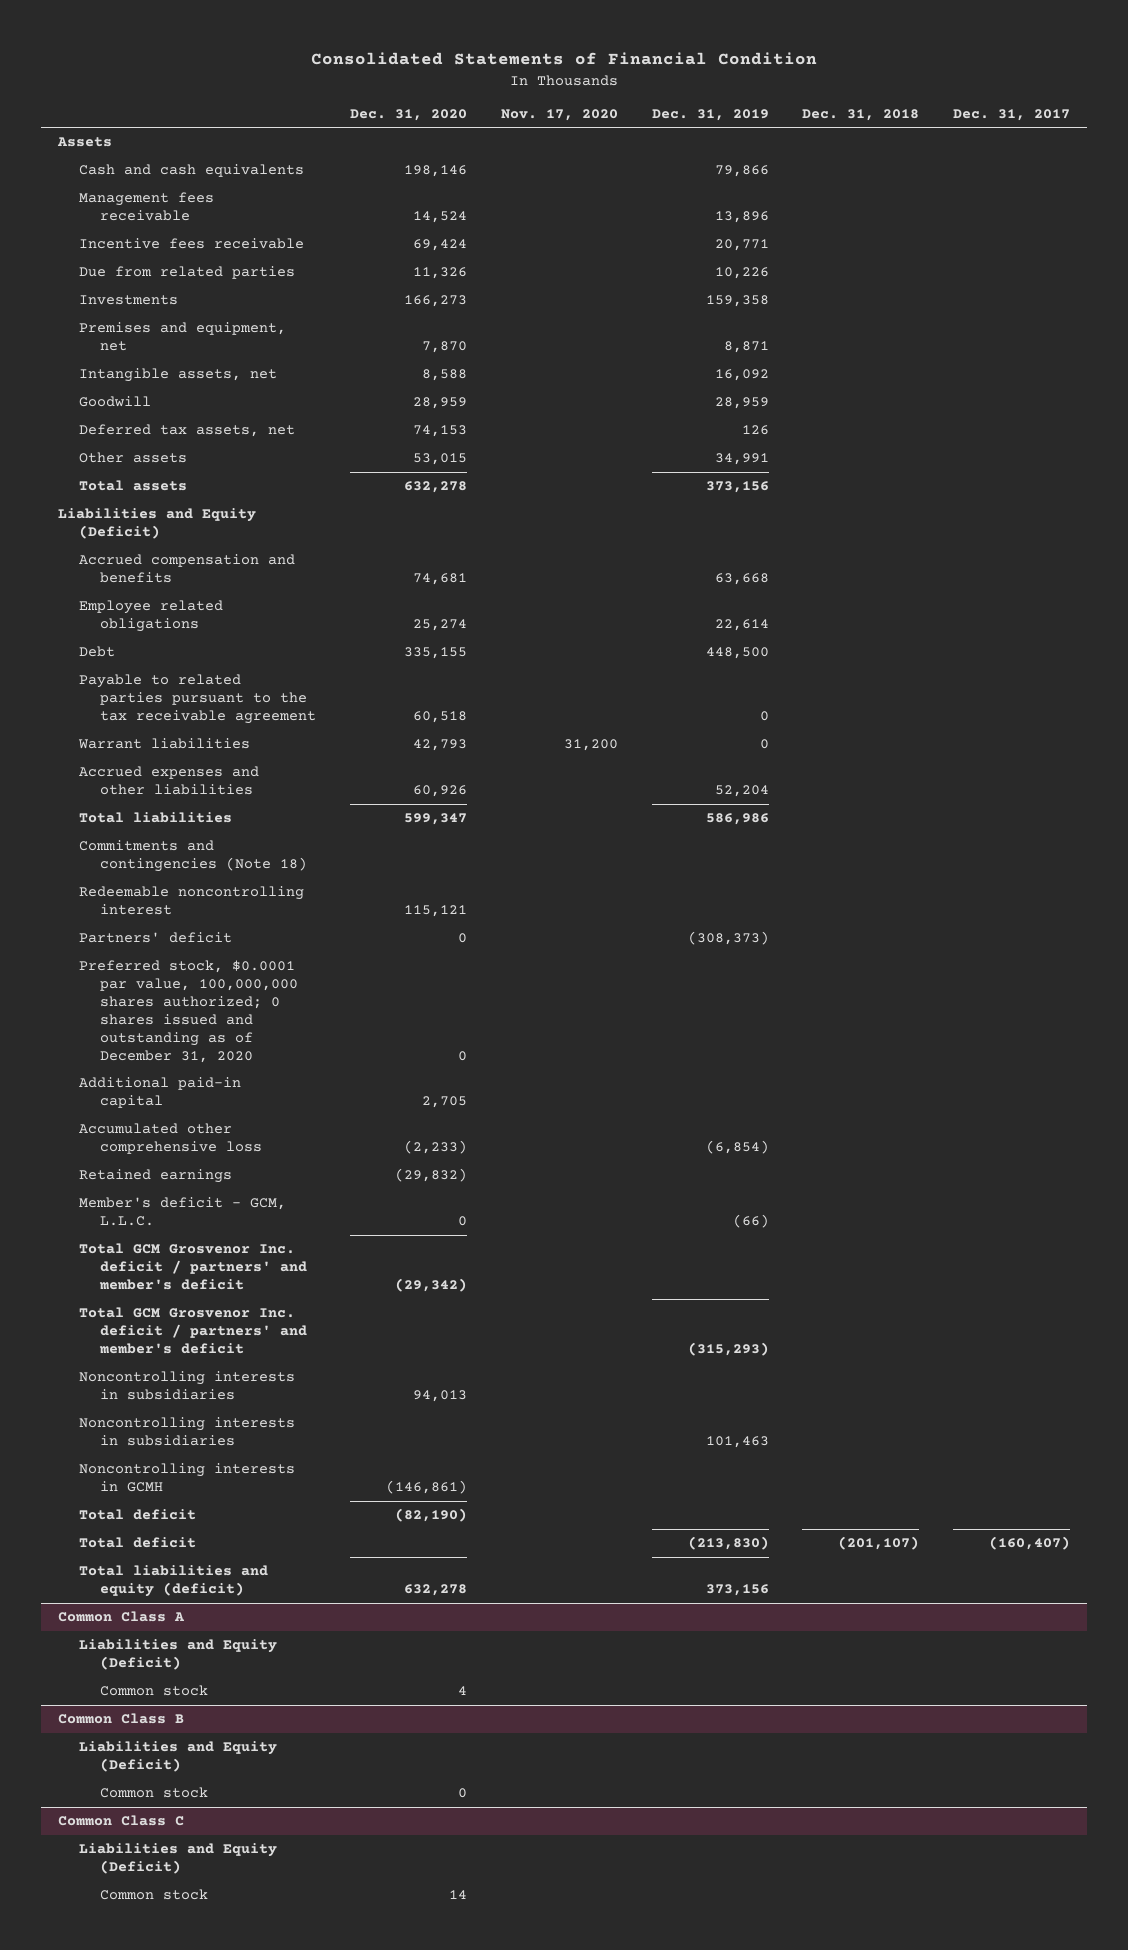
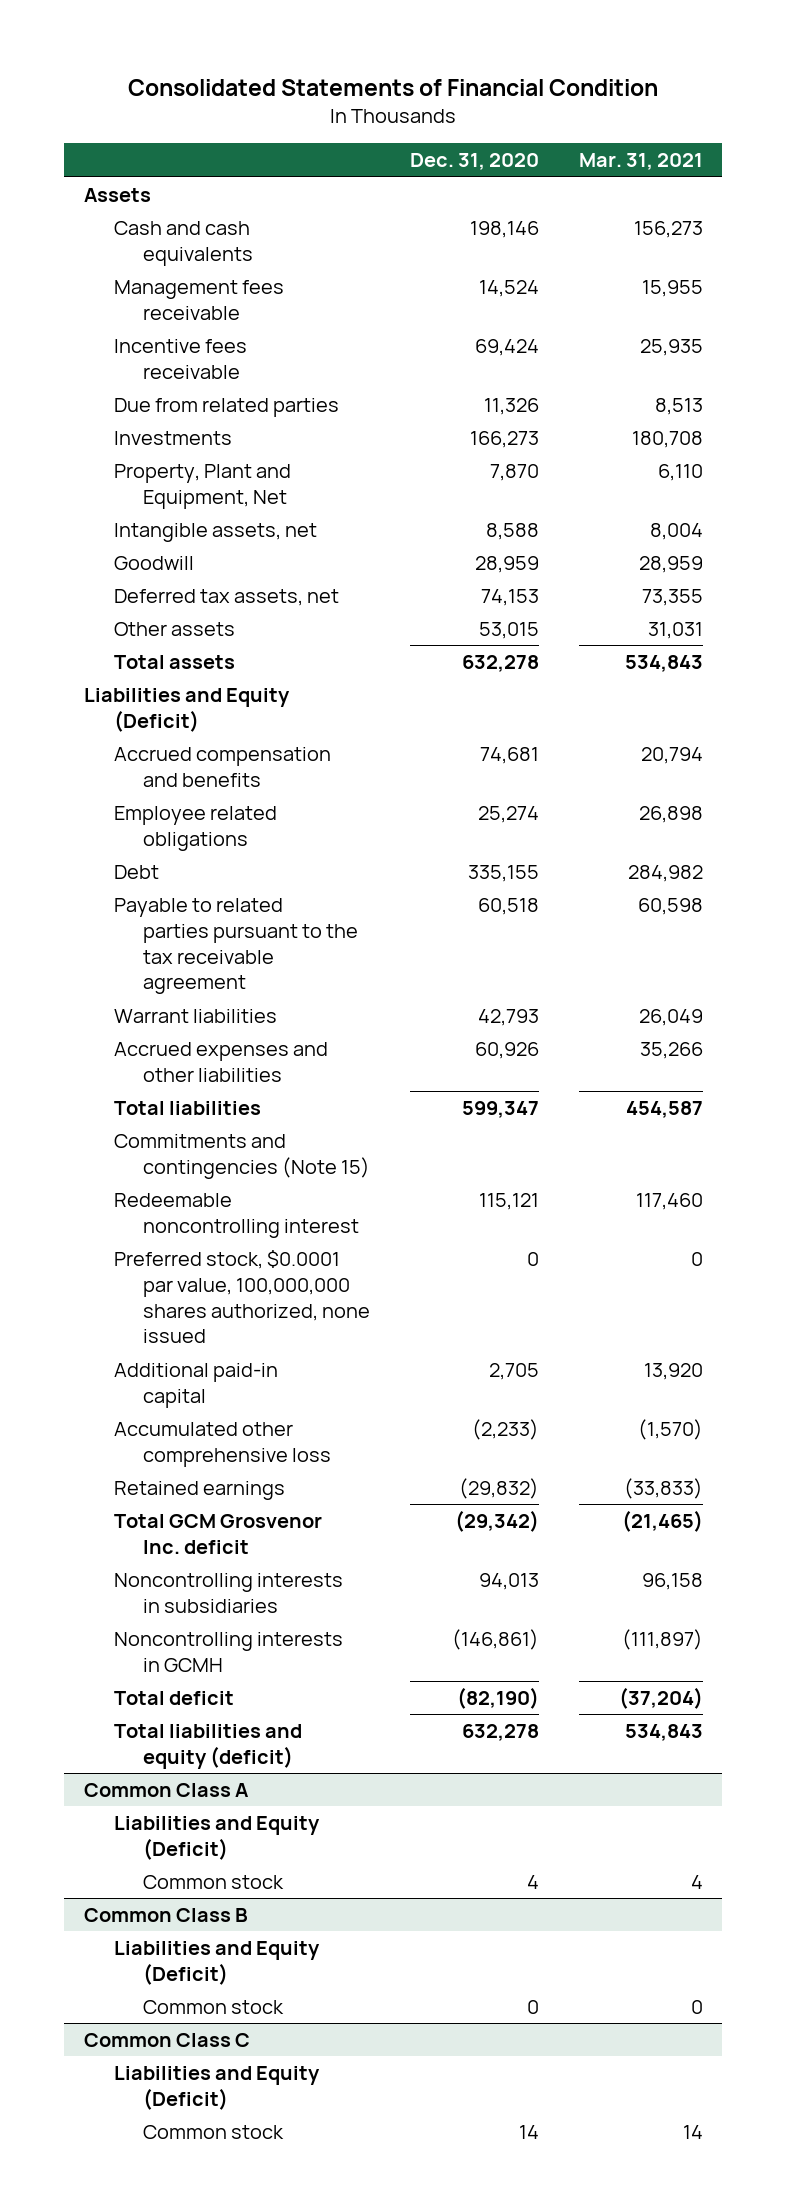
[500,108,618,121] Nov. 17, 2020 -> none
[651,108,769,121] Dec. 31, 2019 -> none
[802,108,920,121] Dec. 31, 2018 -> none
[953,108,1071,121] Dec. 31, 2017 -> none
none -> [578,153,703,171] Mar. 31, 2021
[78,322,286,352] Premises and equipment, net -> [113,464,291,509] Property, Plant and Equipment, Net
[78,840,307,873] Commitments and contingencies (Note 18) -> [113,1134,371,1179] Commitments and contingencies (Note 15)
[78,932,232,944] Partners' deficit -> none
[78,960,298,1063] Preferred stock, $0.0001 par value, 100,000,000 shares authorized; 0 shares issued and outstanding as of December 31, 2020 -> [113,1250,371,1344] Preferred stock, $0.0001 par value, 100,000,000 shares authorized, none issued
[78,1197,286,1227] Member's deficit - GCM, L.L.C. -> none
[78,1307,307,1355] Total GCM Grosvenor Inc. deficit / partners' and member's deficit -> none
[78,1243,307,1291] Total GCM Grosvenor Inc. deficit / partners' and member's deficit -> [113,1514,322,1554] Total GCM Grosvenor Inc. deficit
[78,1417,295,1447] Noncontrolling interests in subsidiaries -> none
[78,1537,196,1549] Total deficit -> none

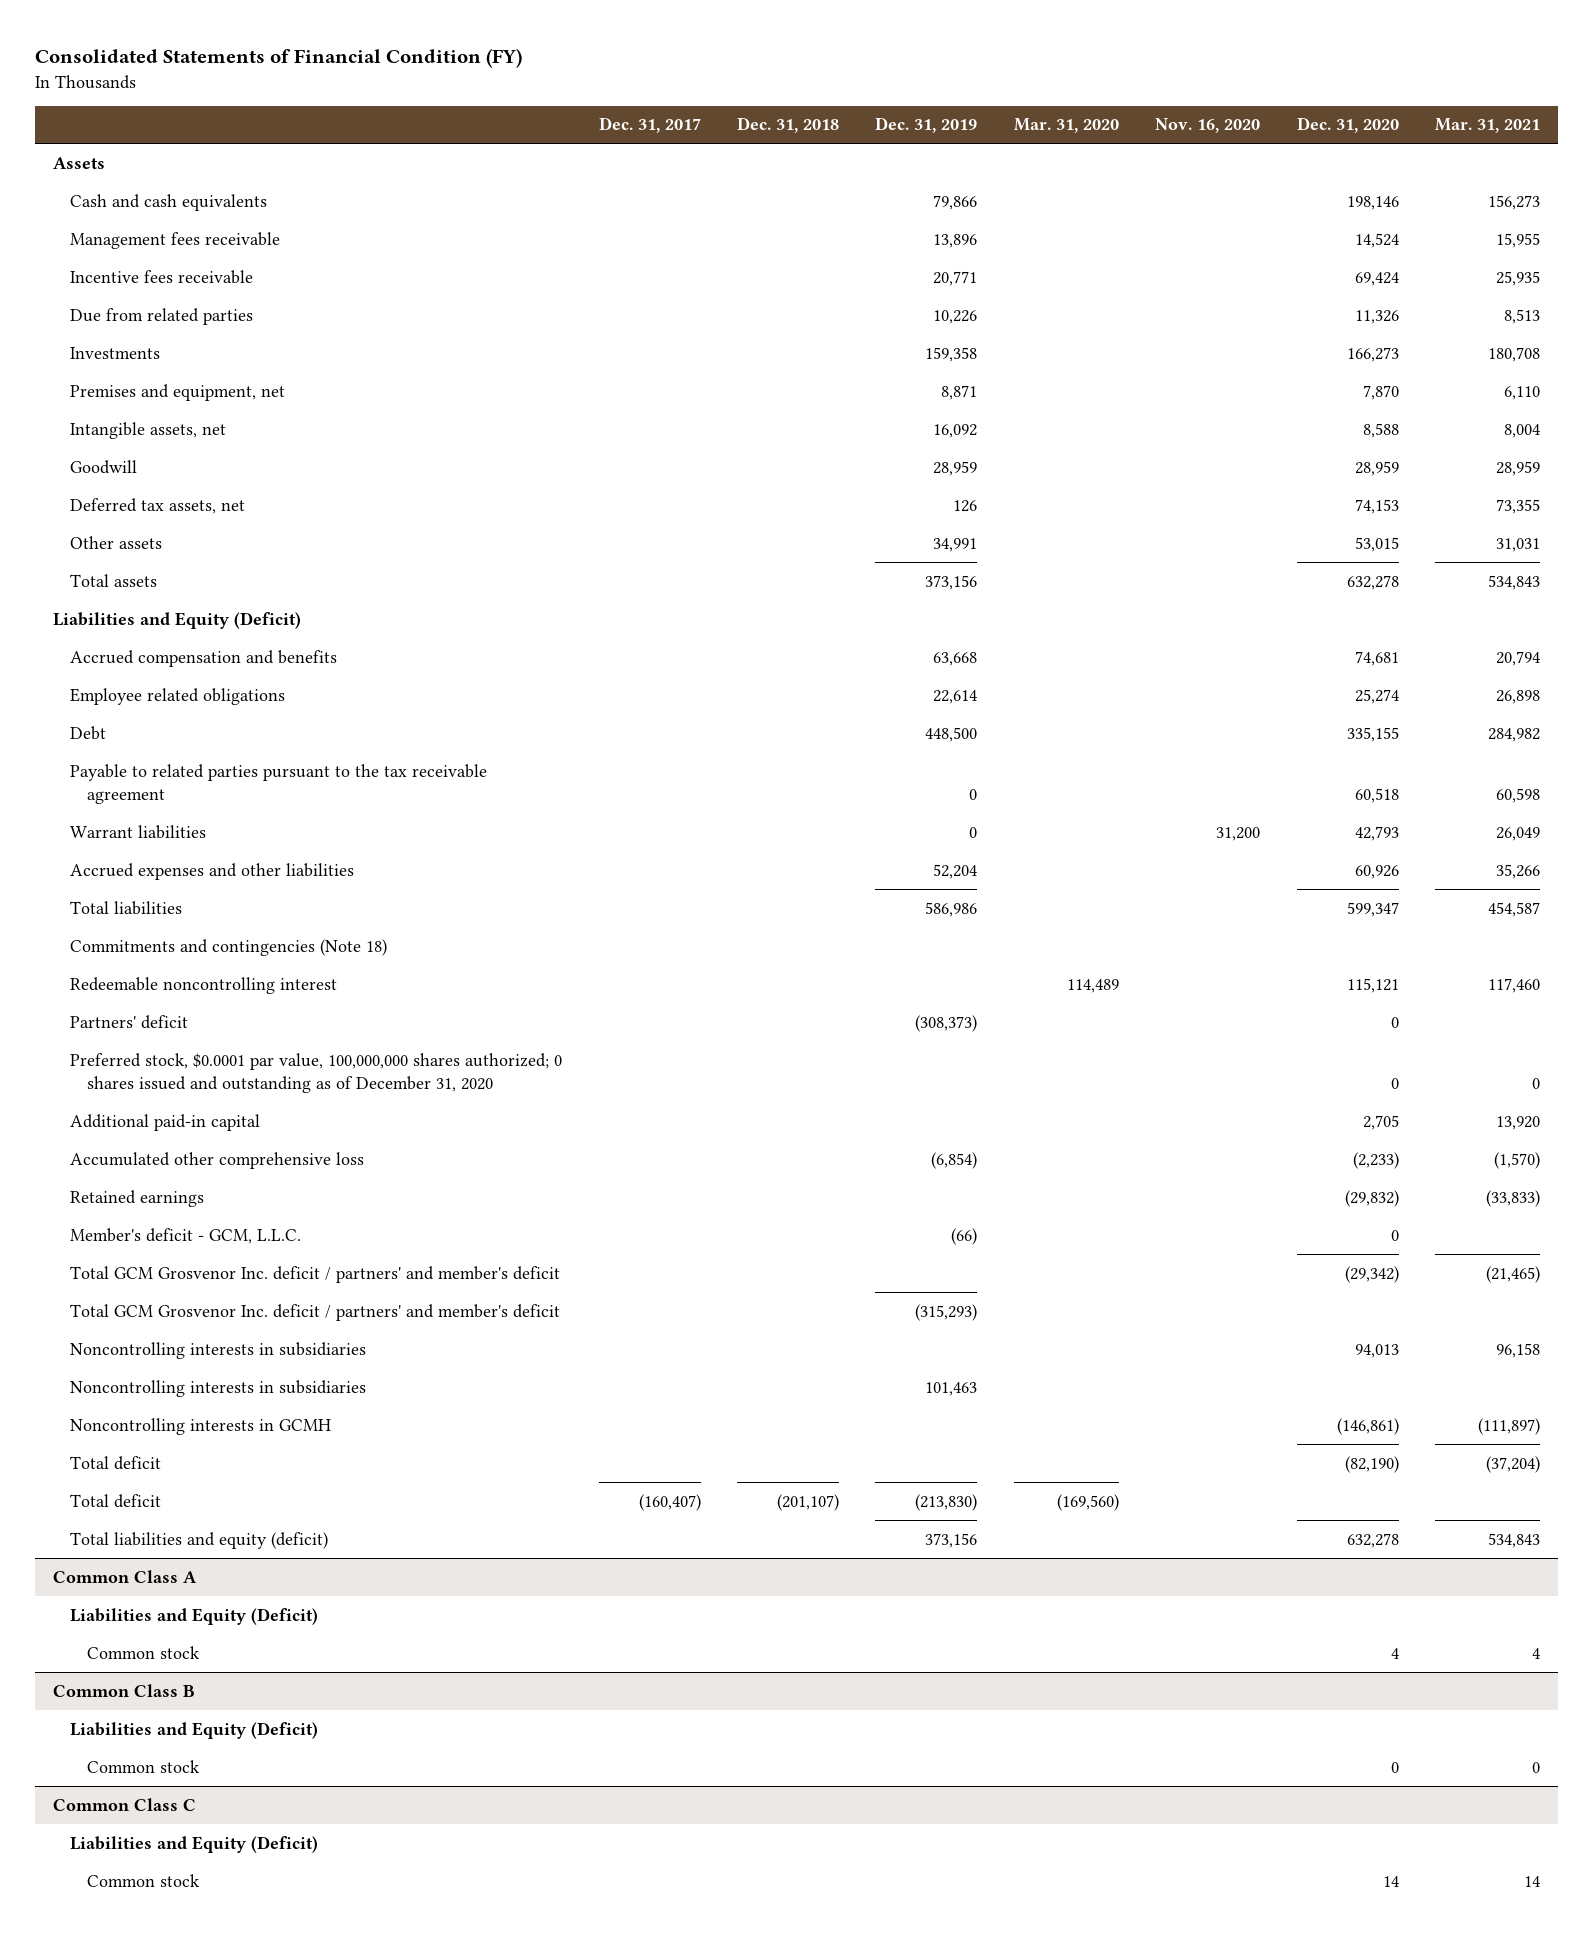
[128,78,659,96] Consolidated Statements of Financial Condition -> [35,48,523,69] Consolidated Statements of Financial Condition (FY)
none -> [598,117,701,134] Dec. 31, 2017
none -> [737,117,840,134] Dec. 31, 2018
none -> [875,117,978,134] Dec. 31, 2019
none -> [1013,118,1119,134] Mar. 31, 2020
none -> [1155,118,1261,134] Nov. 16, 2020
[113,464,291,509] Property, Plant and Equipment, Net -> [70,383,286,401] Premises and equipment, net
[113,1134,371,1179] Commitments and contingencies (Note 15) -> [70,938,388,956] Commitments and contingencies (Note 18)
none -> [70,1014,189,1029] Partners' deficit
[113,1250,371,1344] Preferred stock, $0.0001 par value, 100,000,000 shares authorized, none issued -> [70,1052,563,1094] Preferred stock, $0.0001 par value, 100,000,000 shares authorized; 0 shares issued and outstanding as of December 31, 2020
none -> [70,1227,302,1244] Member's deficit - GCM, L.L.C.
[113,1514,322,1554] Total GCM Grosvenor Inc. deficit -> [70,1265,561,1283] Total GCM Grosvenor Inc. deficit / partners' and member's deficit
none -> [70,1303,561,1321] Total GCM Grosvenor Inc. deficit / partners' and member's deficit
none -> [70,1379,367,1397] Noncontrolling interests in subsidiaries
none -> [70,1493,162,1508] Total deficit

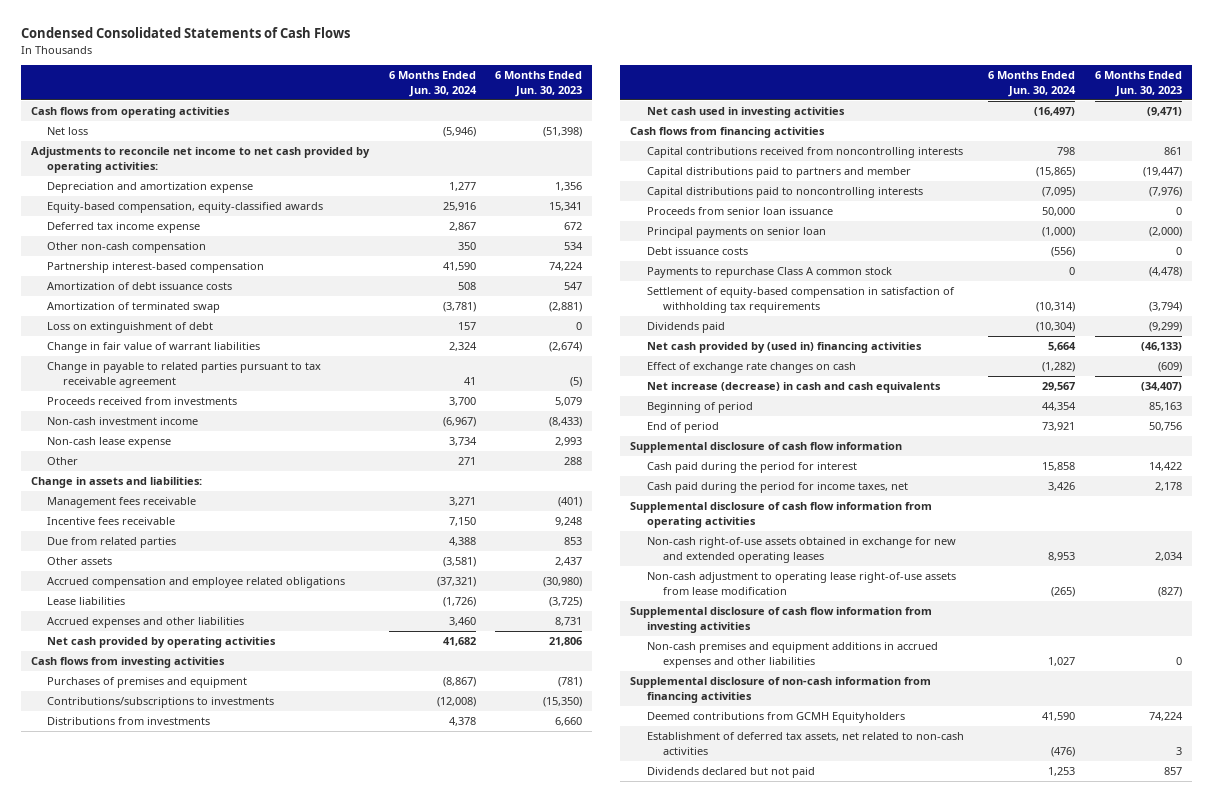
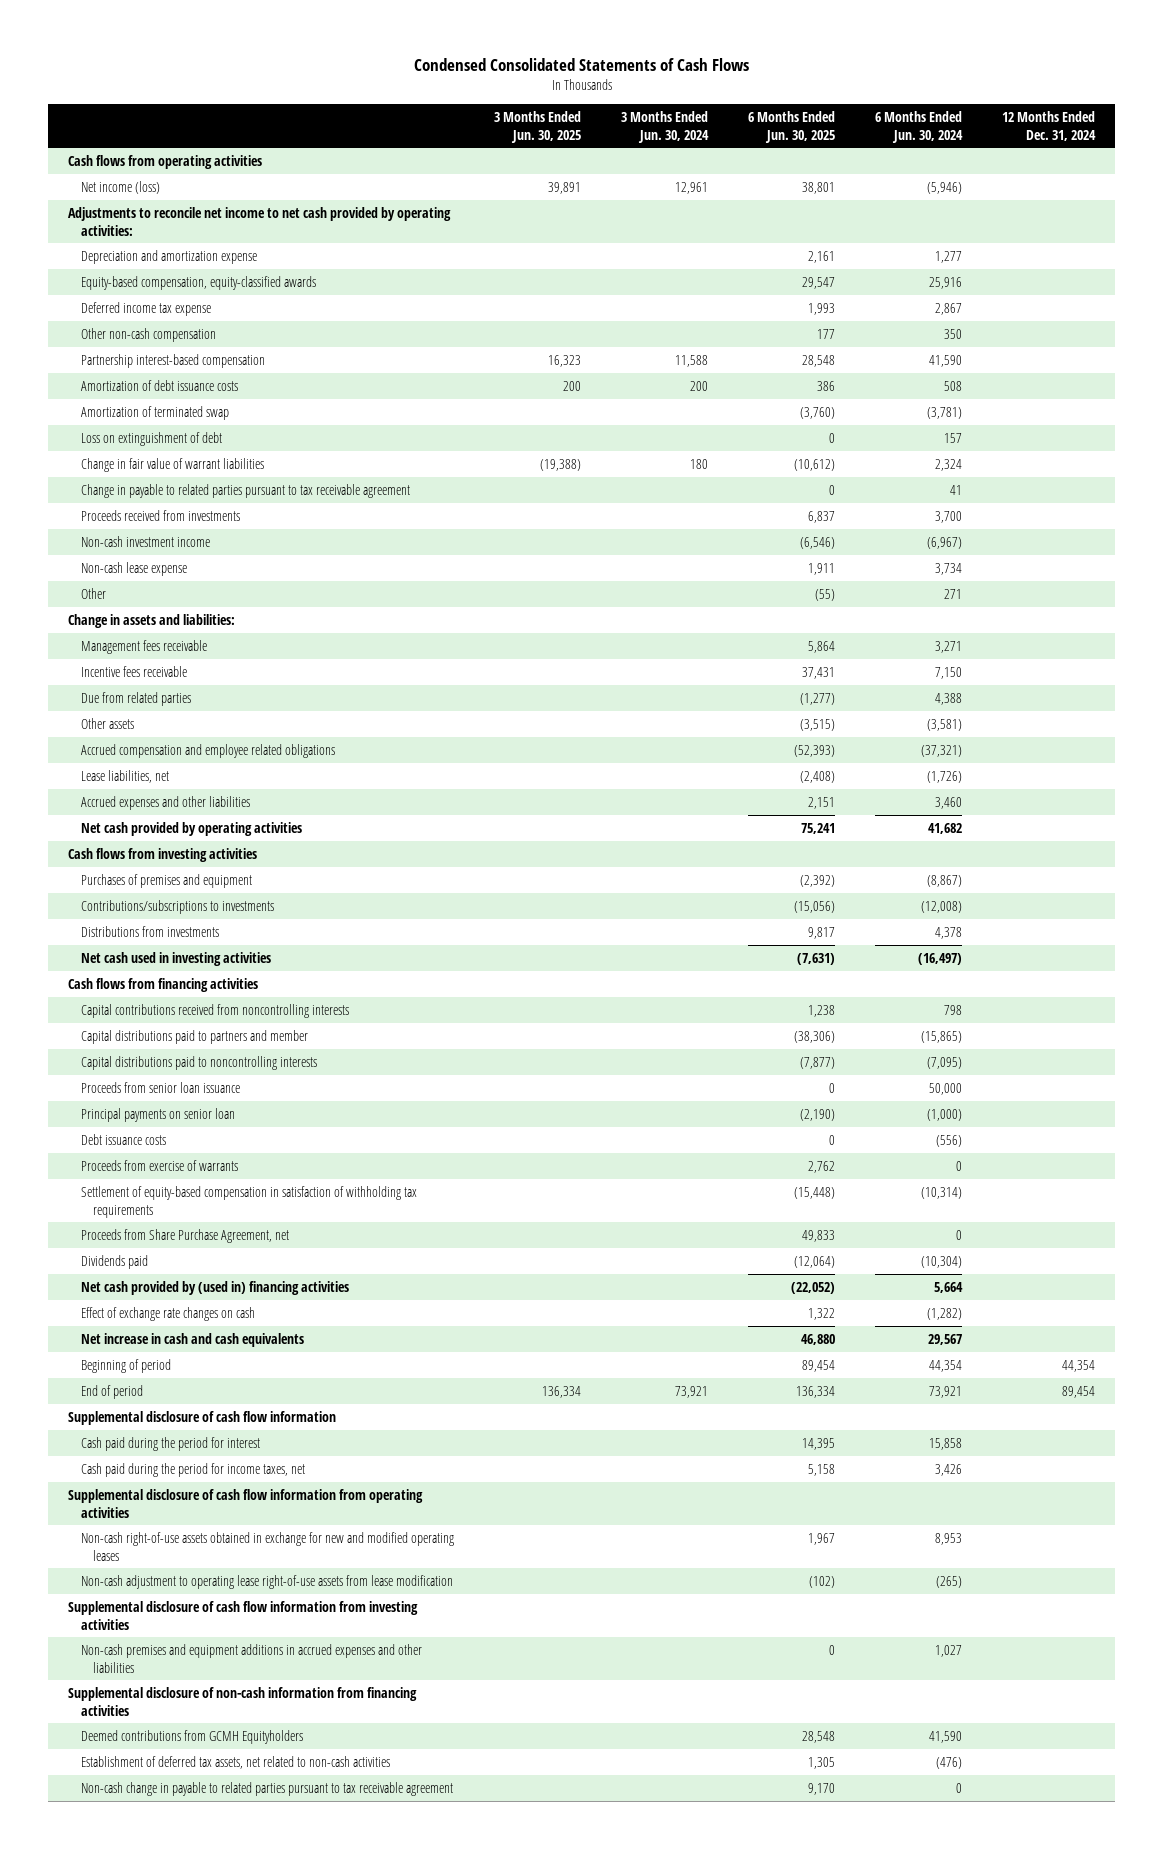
[495,71,583,97] 6 Months Ended Jun. 30, 2023 -> none
none -> [493,110,581,143] 3 Months Ended Jun. 30, 2025
none -> [620,110,709,143] 3 Months Ended Jun. 30, 2024
none -> [747,110,835,143] 6 Months Ended Jun. 30, 2025
none -> [1001,110,1096,141] 12 Months Ended Dec. 31, 2024
[47,127,89,136] Net loss -> [80,180,160,194] Net income (loss)
[47,222,201,234] Deferred tax income expense -> [80,301,211,316] Deferred income tax expense
[47,597,126,606] Lease liabilities -> [80,769,169,783] Lease liabilities, net
[646,267,892,279] Payments to repurchase Class A common stock -> none
none -> [80,1159,238,1171] Proceeds from exercise of warrants
none -> [80,1228,289,1243] Proceeds from Share Purchase Agreement, net
[646,382,941,394] Net increase (decrease) in cash and cash equivalents -> [80,1332,304,1347] Net increase in cash and cash equivalents
[646,537,956,563] Non-cash right-of-use assets obtained in exchange for new and extended operating leases -> [80,1531,454,1561] Non-cash right-of-use assets obtained in exchange for new and modified operating leases
[646,767,815,779] Dividends declared but not paid -> none
none -> [80,1781,453,1796] Non-cash change in payable to related parties pursuant to tax receivable agreement

